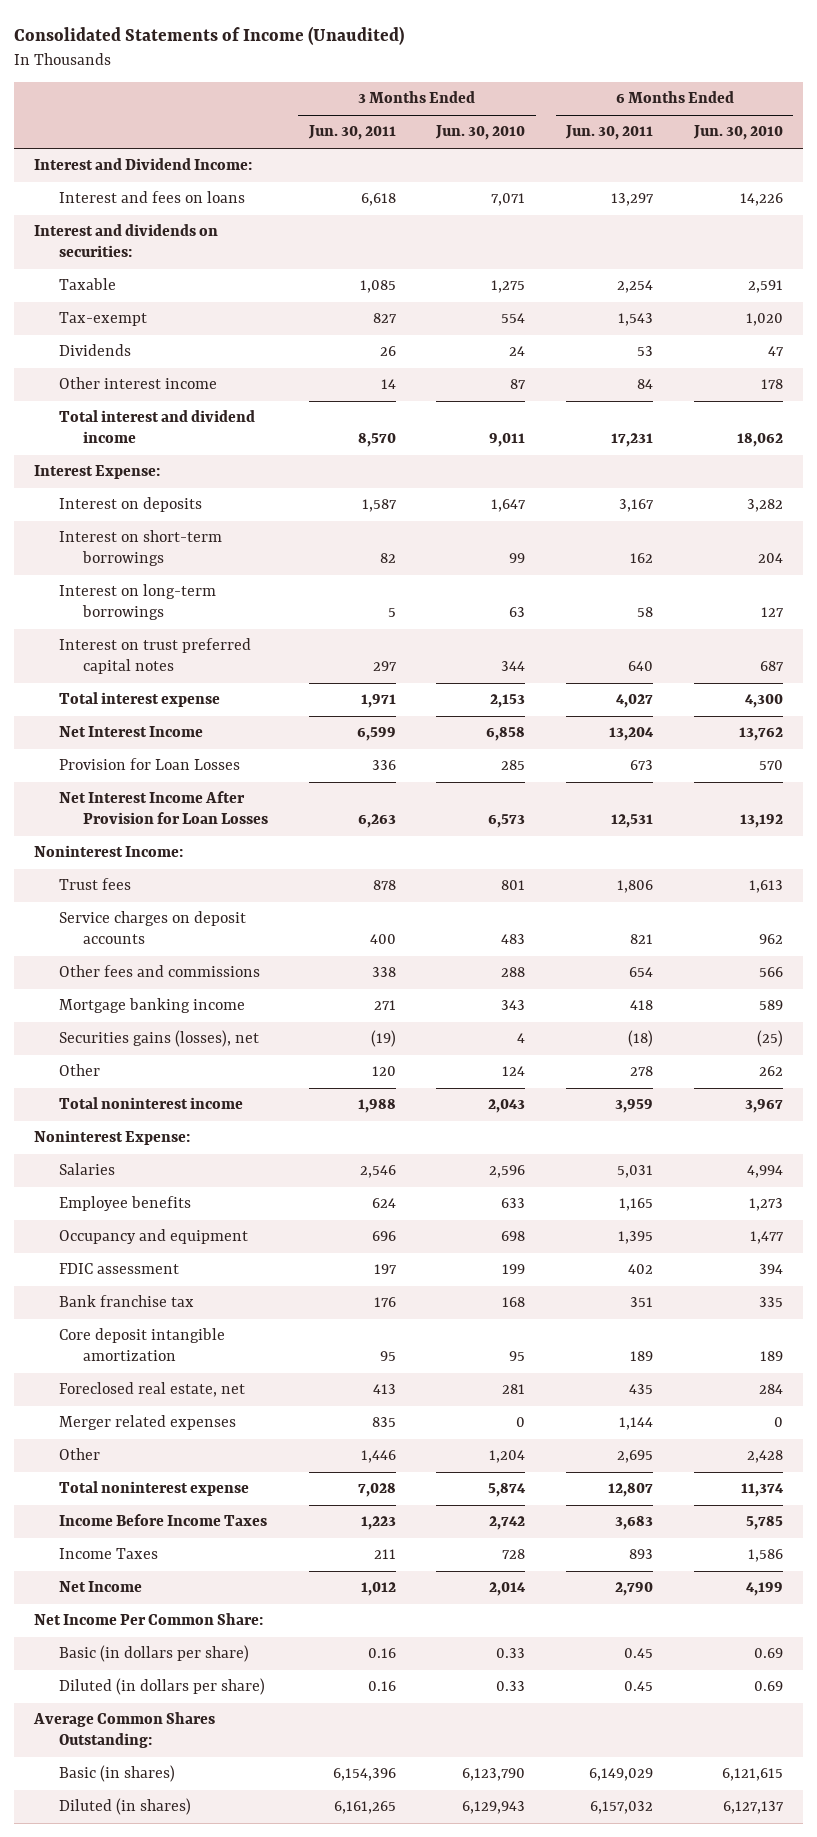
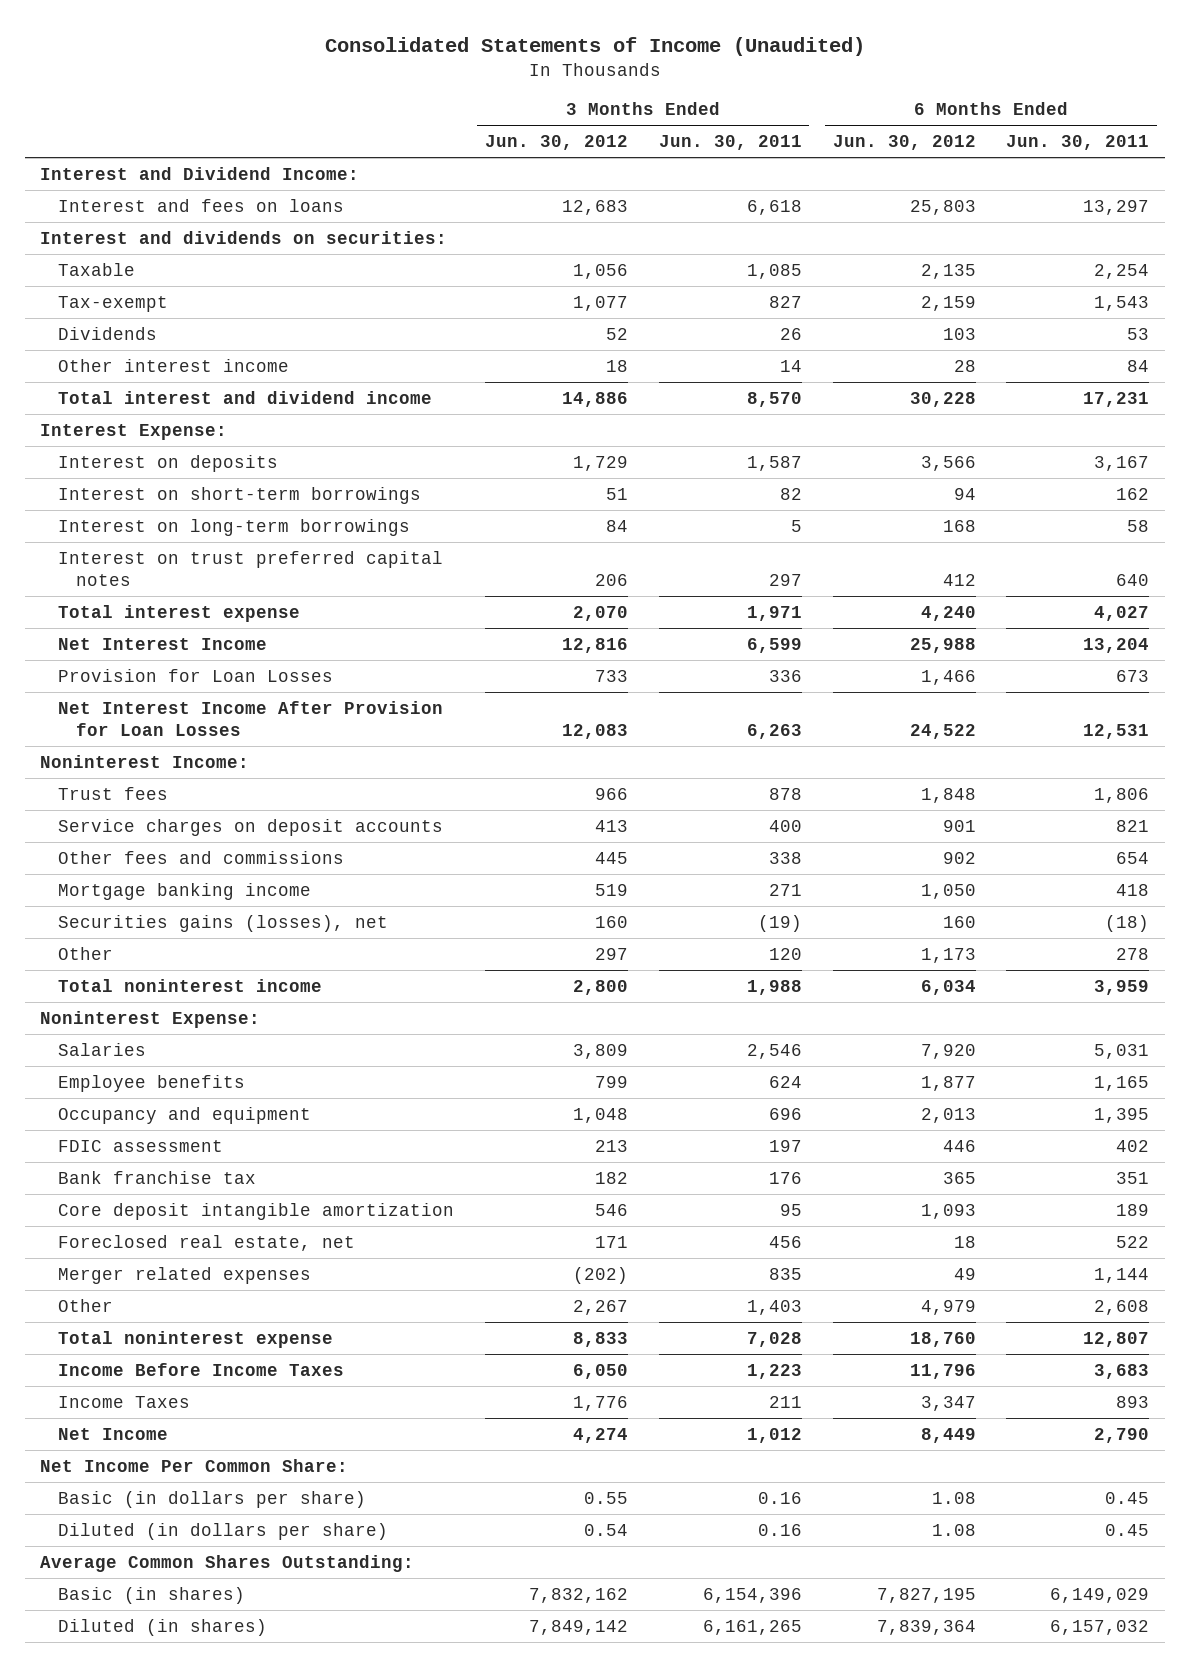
[435,125,526,141] Jun. 30, 2010 -> none
[693,125,784,141] Jun. 30, 2010 -> none
none -> [484,135,628,151] Jun. 30, 2012
none -> [832,135,976,151] Jun. 30, 2012
[372,1384,396,1395] 413 -> [768,1235,802,1248] 456
[629,1384,654,1395] 435 -> [1116,1235,1150,1248] 522
[360,1450,396,1464] 1,446 -> [746,1299,802,1315] 1,403
[617,1450,654,1464] 2,695 -> [1094,1299,1150,1315] 2,608

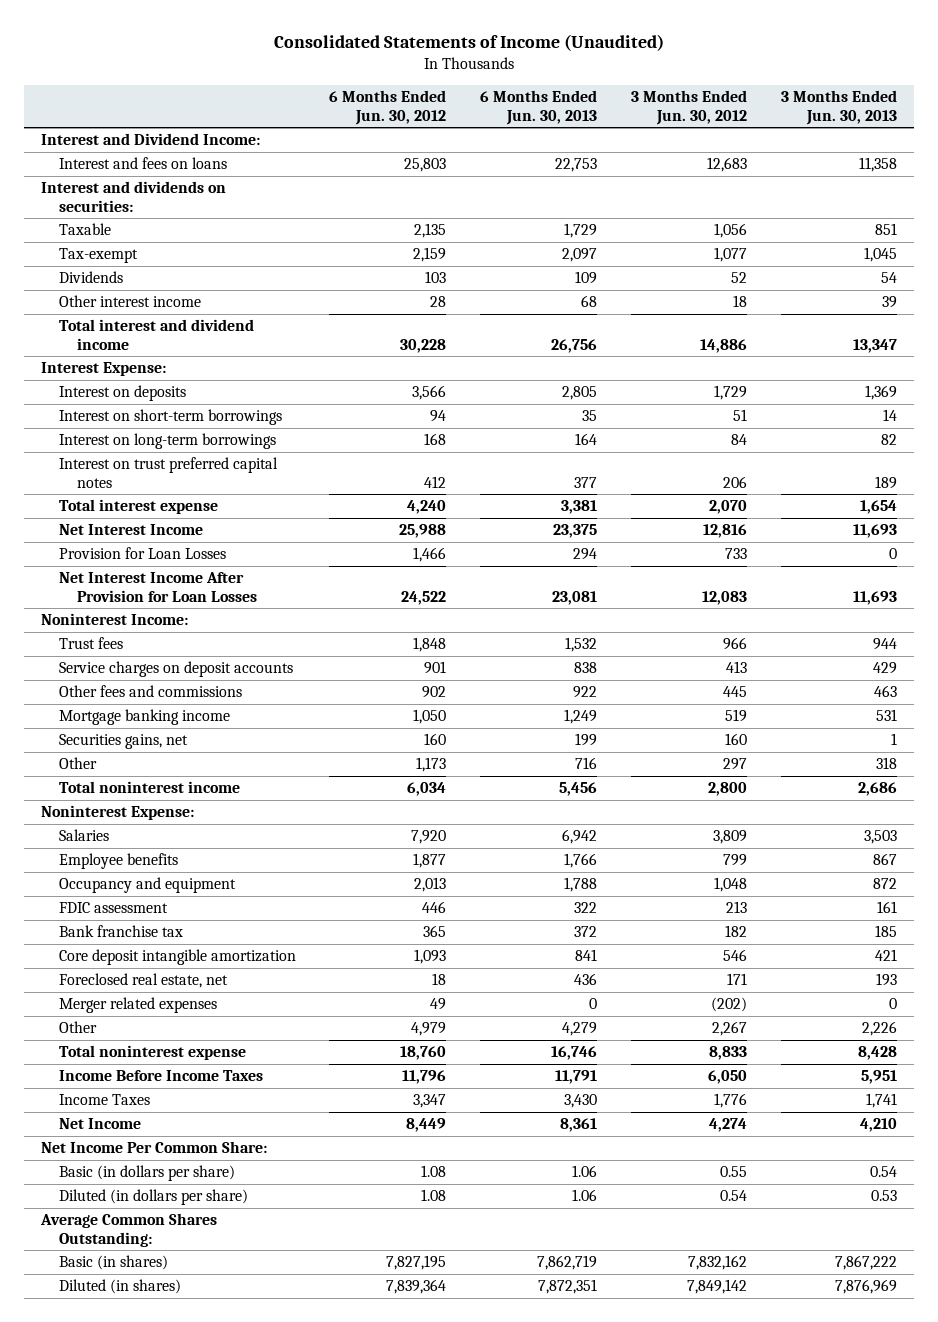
[658,135,802,151] Jun. 30, 2011 -> none
[1006,135,1150,151] Jun. 30, 2011 -> none
none -> [480,89,598,125] 6 Months Ended Jun. 30, 2013
none -> [780,89,897,125] 3 Months Ended Jun. 30, 2013
[57,914,388,932] Securities gains (losses), net -> [58,734,188,750] Securities gains, net

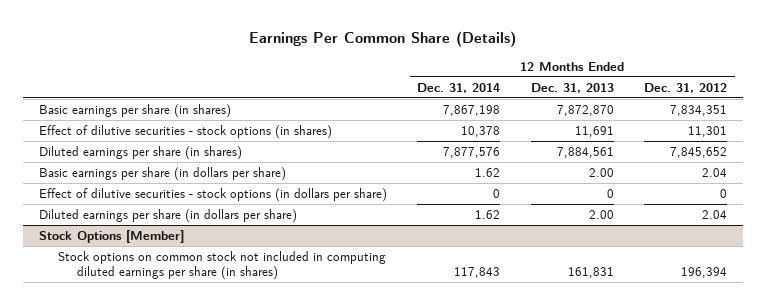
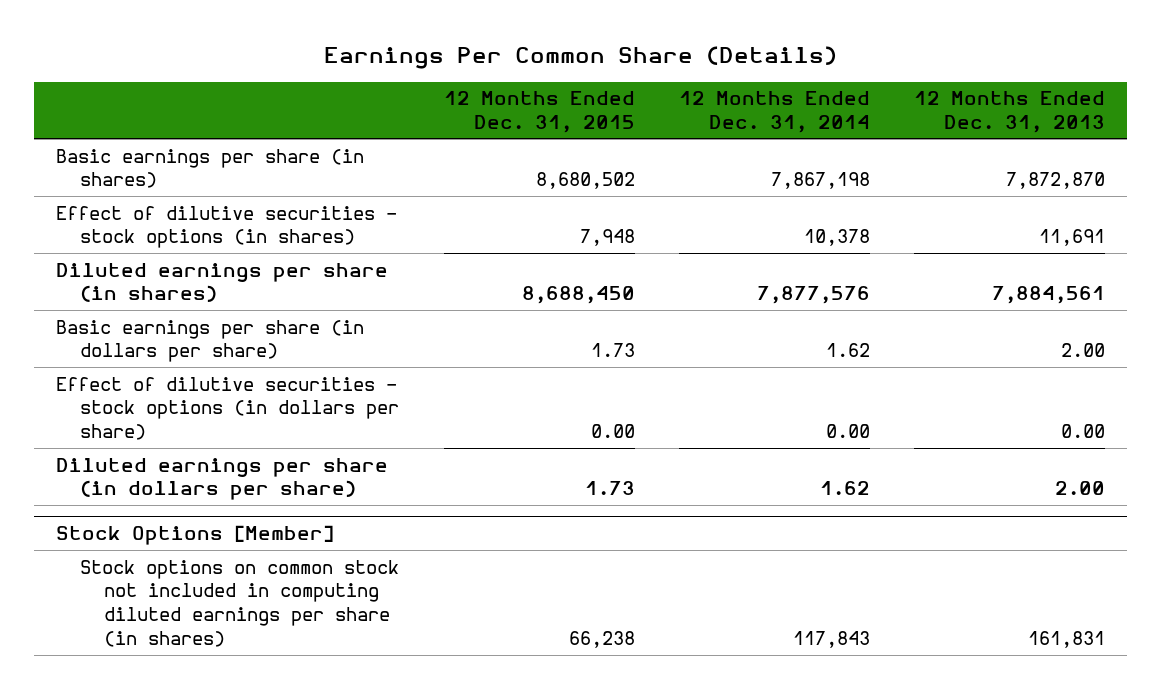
[644,82,728,93] Dec. 31, 2012 -> none
none -> [443,91,635,133] 12 Months Ended Dec. 31, 2015
[493,188,501,198] 0 -> [825,424,870,439] 0.00
[606,188,614,198] 0 -> [1061,424,1106,439] 0.00

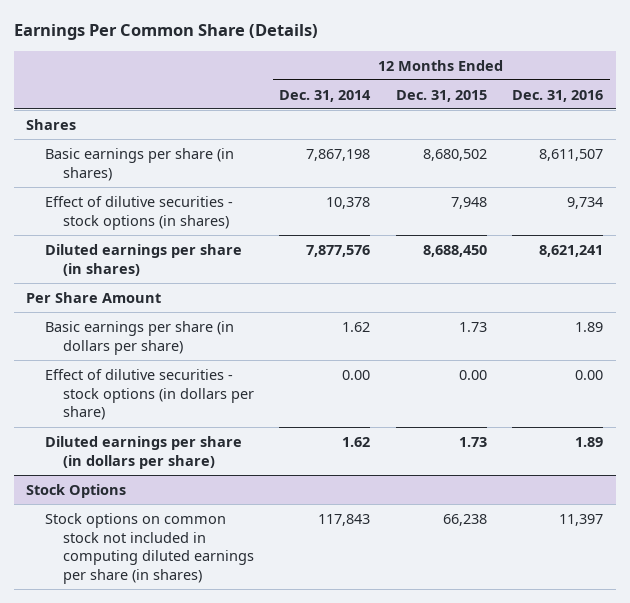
[914,91,1106,133] 12 Months Ended Dec. 31, 2013 -> none
none -> [512,89,604,102] Dec. 31, 2016
none -> [26,118,77,130] Shares
none -> [26,291,162,303] Per Share Amount
[56,525,335,546] Stock Options [Member] -> [26,483,127,498] Stock Options

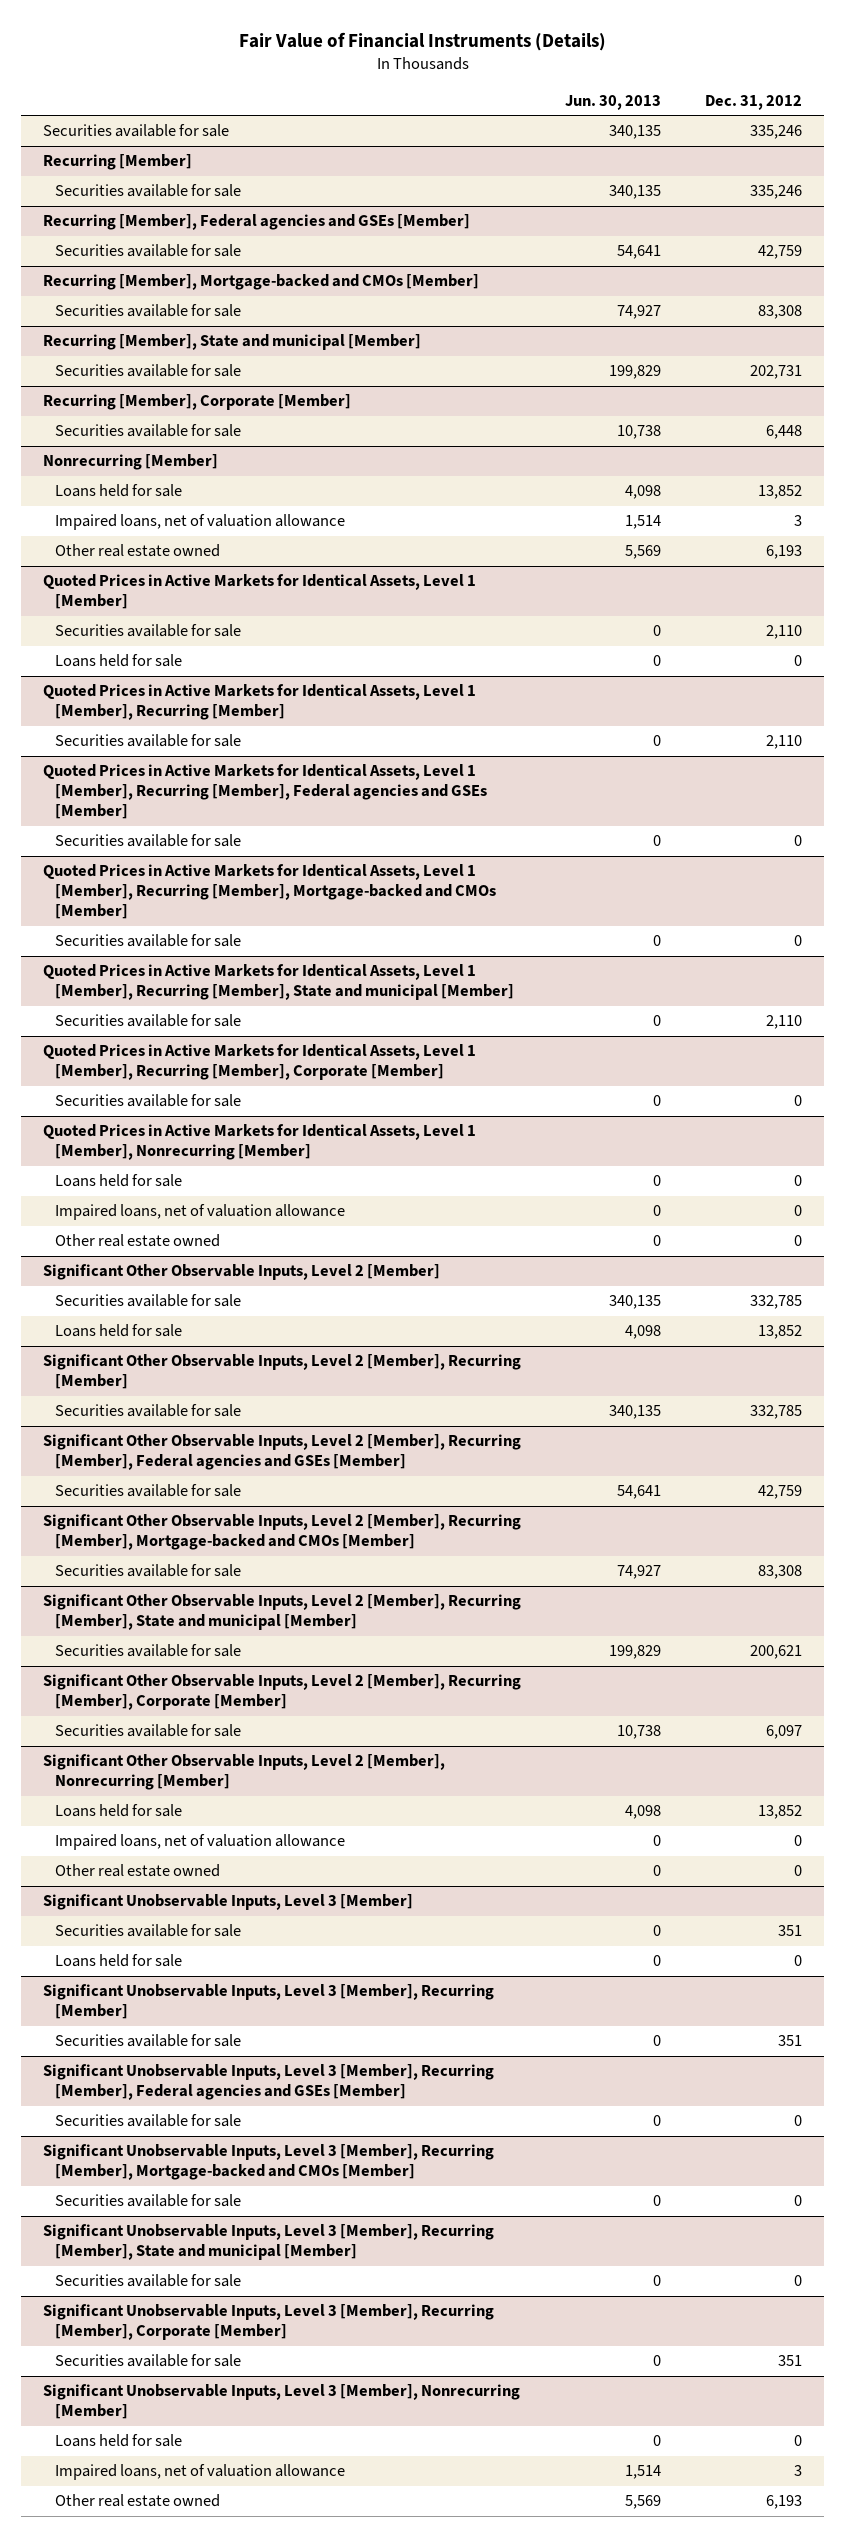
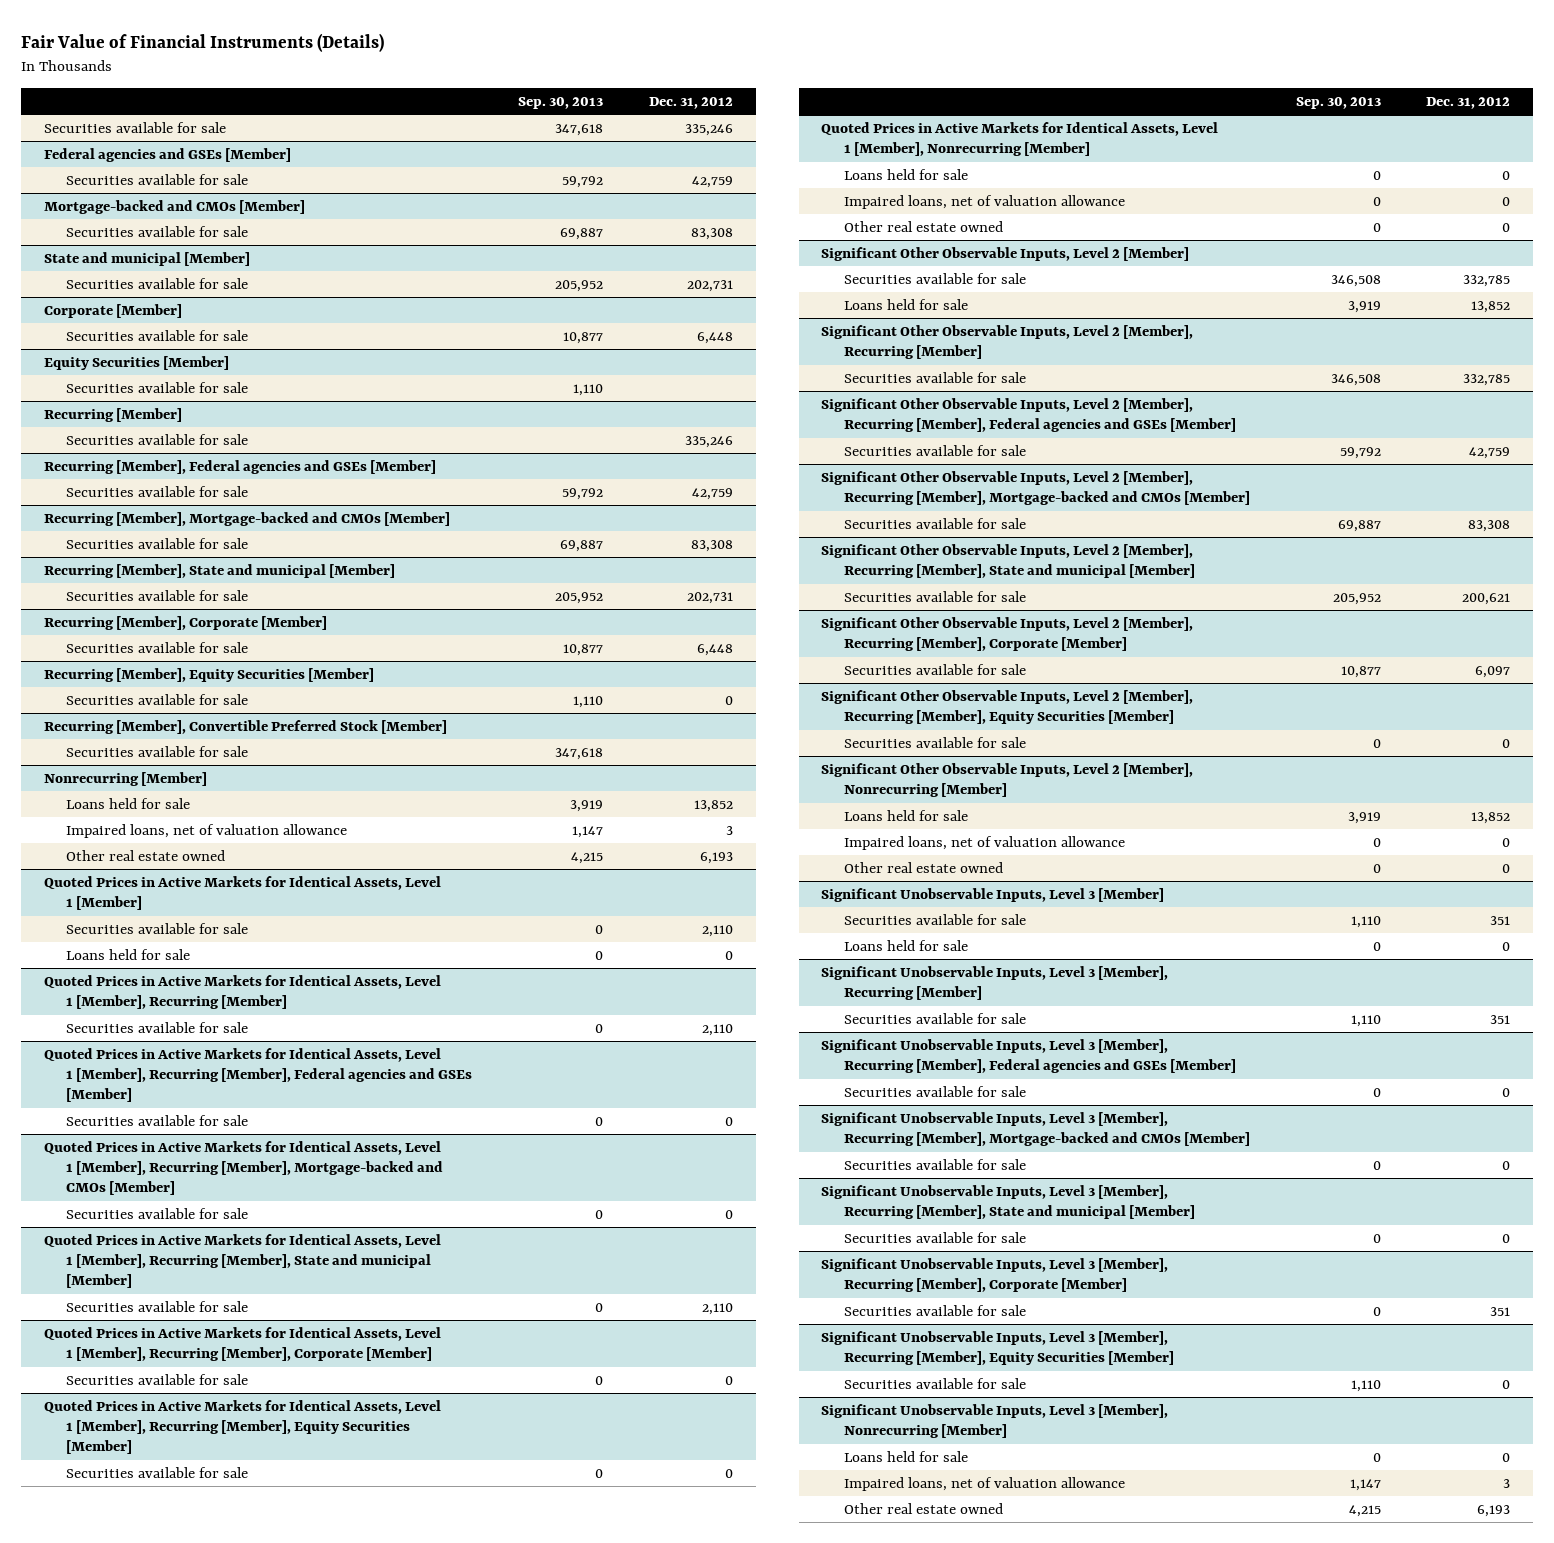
[565,94,662,110] Jun. 30, 2013 -> none
none -> [518,97,604,110] Sep. 30, 2013
none -> [44,148,292,163] Federal agencies and GSEs [Member]
none -> [66,174,249,186] Securities available for sale
none -> [44,200,306,215] Mortgage-backed and CMOs [Member]
none -> [66,226,249,238] Securities available for sale
none -> [44,252,251,267] State and municipal [Member]
none -> [66,278,249,290] Securities available for sale
none -> [44,304,183,319] Corporate [Member]
none -> [66,330,249,342] Securities available for sale
none -> [44,356,230,371] Equity Securities [Member]
none -> [66,382,249,394] Securities available for sale
none -> [44,668,375,683] Recurring [Member], Equity Securities [Member]
none -> [66,694,249,706] Securities available for sale
none -> [44,720,448,735] Recurring [Member], Convertible Preferred Stock [Member]
none -> [66,746,249,758] Securities available for sale
none -> [44,1400,442,1455] Quoted Prices in Active Markets for Identical Assets, Level 1 [Member], Recurring [Member], Equity Securities [Member]
none -> [66,1467,249,1479] Securities available for sale
none -> [821,690,1194,725] Significant Other Observable Inputs, Level 2 [Member], Recurring [Member], Equity Securities [Member]
none -> [843,737,1026,749] Securities available for sale
none -> [821,1331,1174,1366] Significant Unobservable Inputs, Level 3 [Member], Recurring [Member], Equity Securities [Member]
none -> [843,1378,1026,1390] Securities available for sale

